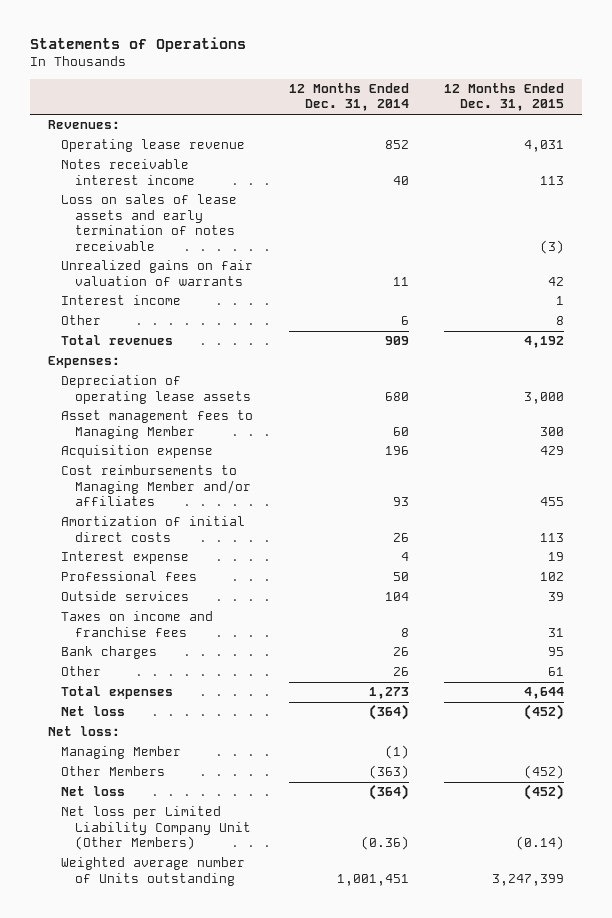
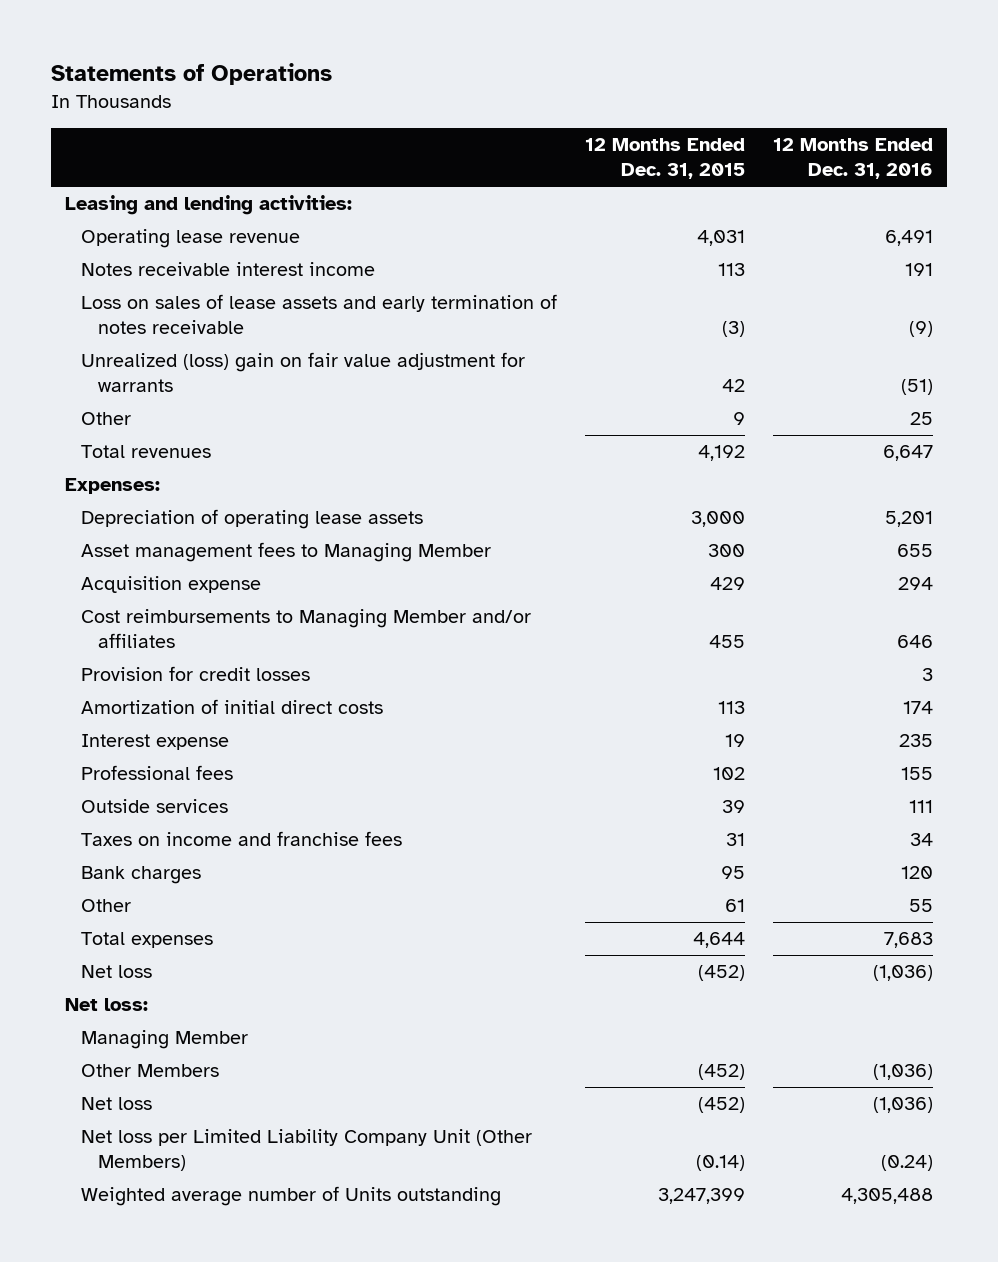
[288,82,409,112] 12 Months Ended Dec. 31, 2014 -> none
none -> [773,138,934,180] 12 Months Ended Dec. 31, 2016
[47,120,120,130] Revenues: -> none
none -> [64,195,352,216] Leasing and lending activities:
[61,295,182,306] Interest income -> none
[61,260,254,286] Unrealized gains on fair valuation of warrants -> [81,352,526,393] Unrealized (loss) gain on fair value adjustment for warrants
[556,316,565,326] 8 -> [733,412,746,426] 9
none -> [81,666,311,682] Provision for credit losses

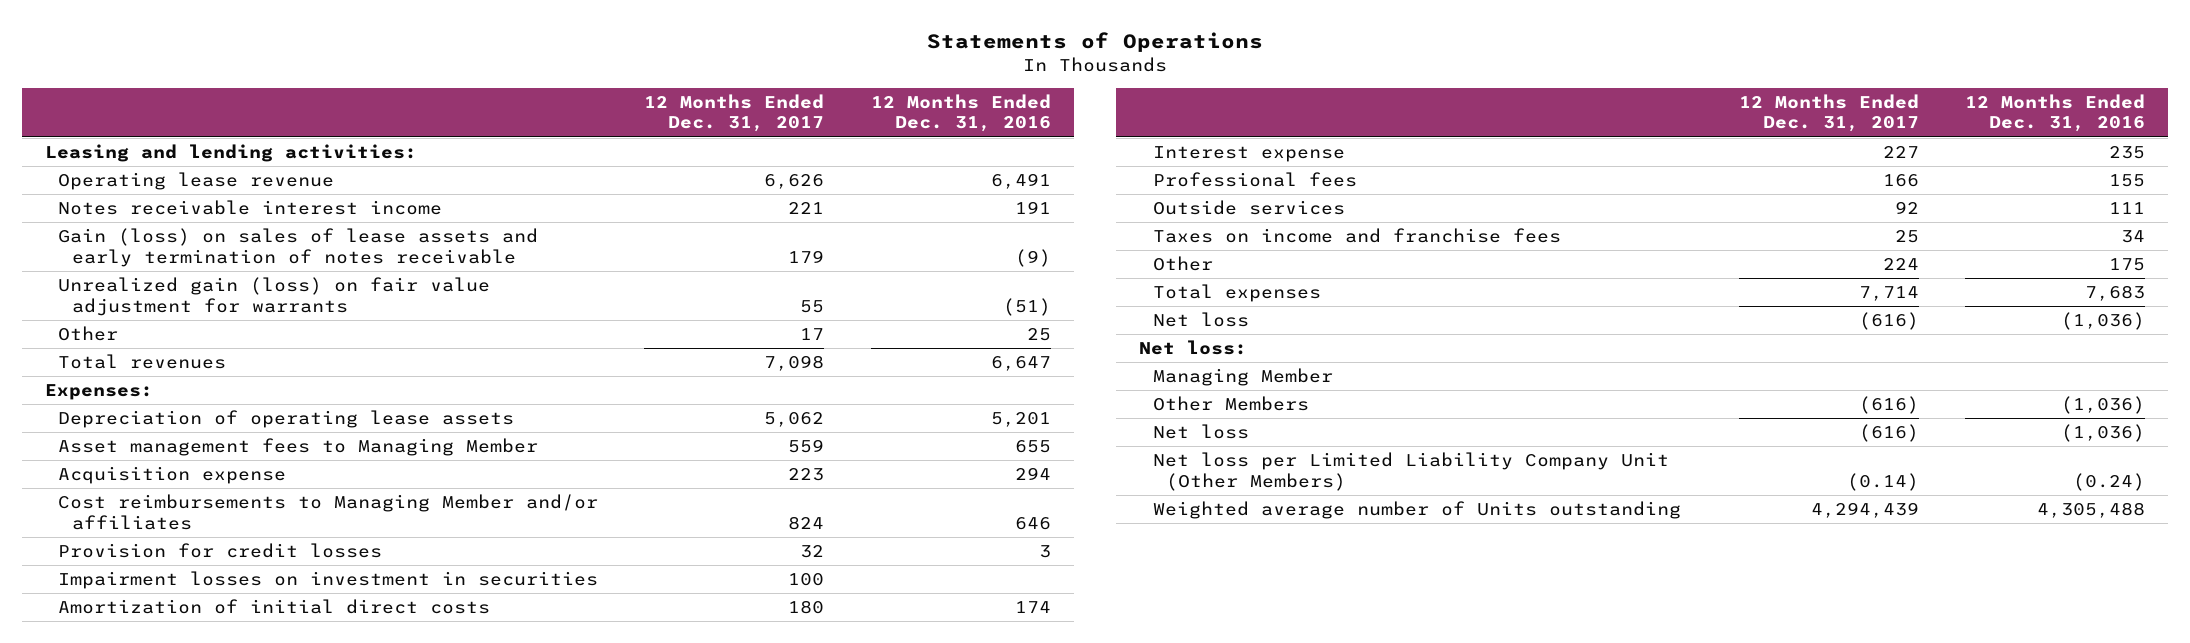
[585,138,746,180] 12 Months Ended Dec. 31, 2015 -> none
none -> [644,93,825,133] 12 Months Ended Dec. 31, 2017
[81,294,558,335] Loss on sales of lease assets and early termination of notes receivable -> [58,227,539,267] Gain (loss) on sales of lease assets and early termination of notes receivable
[81,352,526,393] Unrealized (loss) gain on fair value adjustment for warrants -> [58,276,491,316] Unrealized gain (loss) on fair value adjustment for warrants
none -> [58,570,599,589] Impairment losses on investment in securities
[81,866,202,885] Bank charges -> none
[909,899,934,913] 55 -> [2109,257,2146,271] 175

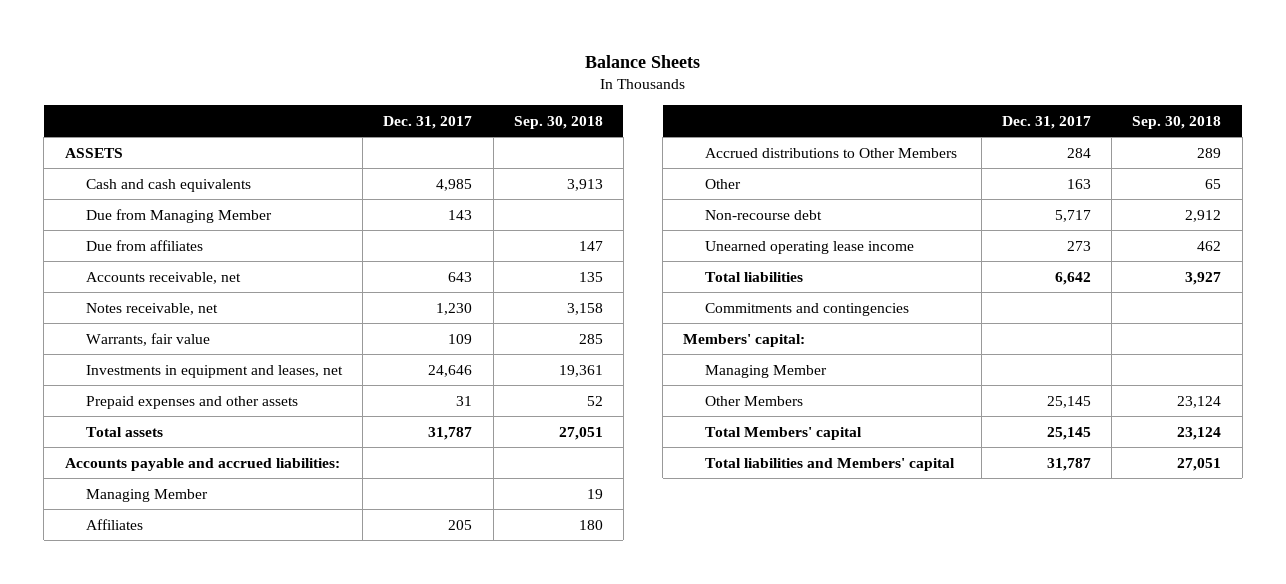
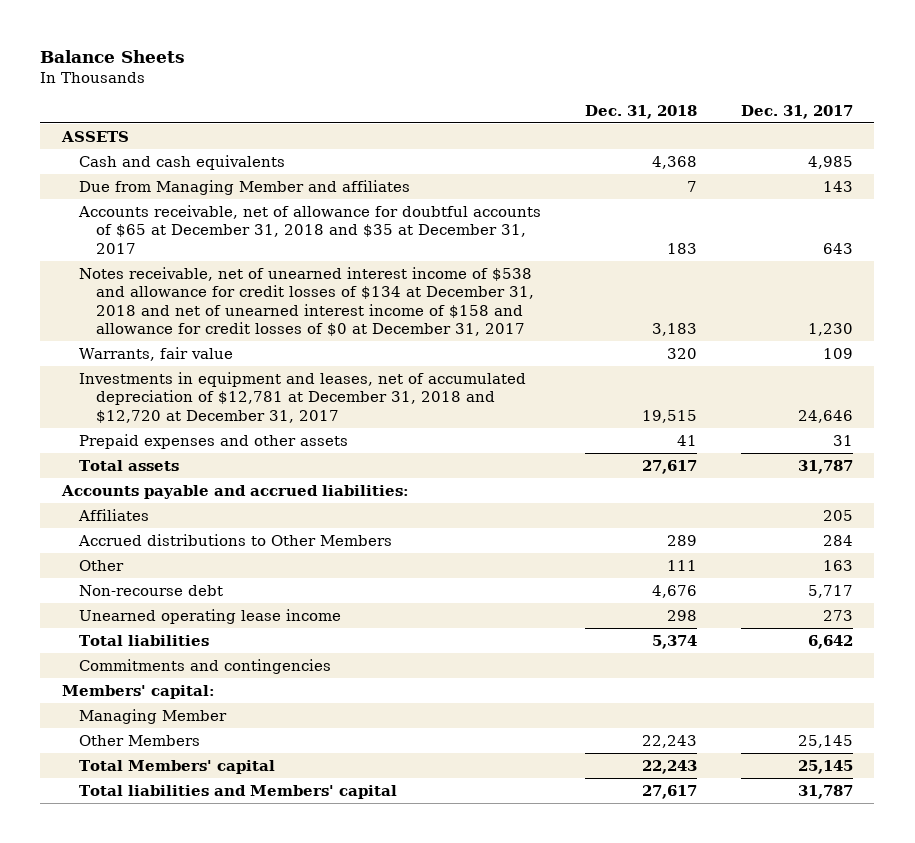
[513,115,603,129] Sep. 30, 2018 -> none
none -> [584,104,697,119] Dec. 31, 2018
[86,239,204,251] Due from affiliates -> none
[86,208,273,223] Due from Managing Member -> [79,179,411,195] Due from Managing Member and affiliates
[86,271,242,284] Accounts receivable, net -> [78,204,542,254] Accounts receivable, net of allowance for doubtful accounts of $65 at December 31, 2018 and $35 at December 31, 2017
[86,302,219,315] Notes receivable, net -> [79,266,535,337] Notes receivable, net of unearned interest income of $538 and allowance for credit losses of $134 at December 31, 2018 and net of unearned interest income of $158 and allowance for credit losses of $0 at December 31, 2017
[86,364,344,378] Investments in equipment and leases, net -> [79,371,527,423] Investments in equipment and leases, net of accumulated depreciation of $12,781 at December 31, 2018 and $12,720 at December 31, 2017
[86,488,209,502] Managing Member -> none

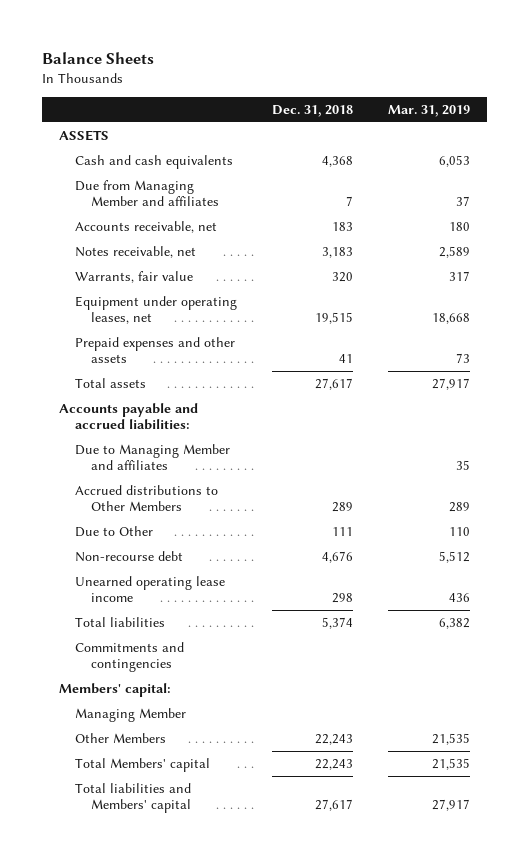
[740,104,853,119] Dec. 31, 2017 -> none
none -> [387,105,470,118] Mar. 31, 2019
[78,204,542,254] Accounts receivable, net of allowance for doubtful accounts of $65 at December 31, 2018 and $35 at December 31, 2017 -> [74,220,217,233] Accounts receivable, net
[79,266,535,337] Notes receivable, net of unearned interest income of $538 and allowance for credit losses of $134 at December 31, 2018 and net of unearned interest income of $158 and allowance for credit losses of $0 at December 31, 2017 -> [74,245,196,258] Notes receivable, net
[79,371,527,423] Investments in equipment and leases, net of accumulated depreciation of $12,781 at December 31, 2018 and $12,720 at December 31, 2017 -> [74,295,237,325] Equipment under operating leases, net
[78,508,150,521] Affiliates -> none
none -> [74,443,230,471] Due to Managing Member and affiliates
[79,559,125,571] Other -> [74,525,153,537] Due to Other

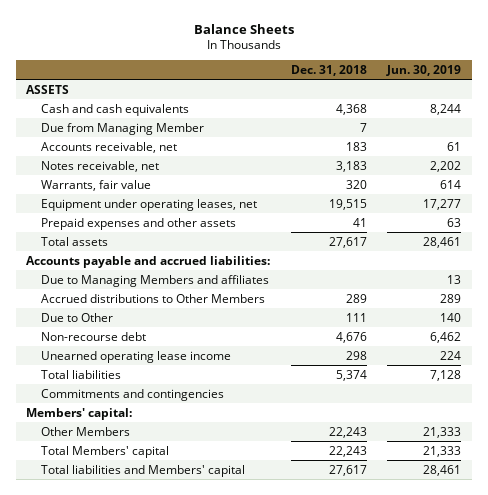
[387,105,470,118] Mar. 31, 2019 -> none
none -> [386,64,462,76] Jun. 30, 2019
[74,179,219,207] Due from Managing Member and affiliates -> [40,122,204,135] Due from Managing Member
[74,443,230,471] Due to Managing Member and affiliates -> [40,274,269,287] Due to Managing Members and affiliates
[74,707,186,722] Managing Member -> none

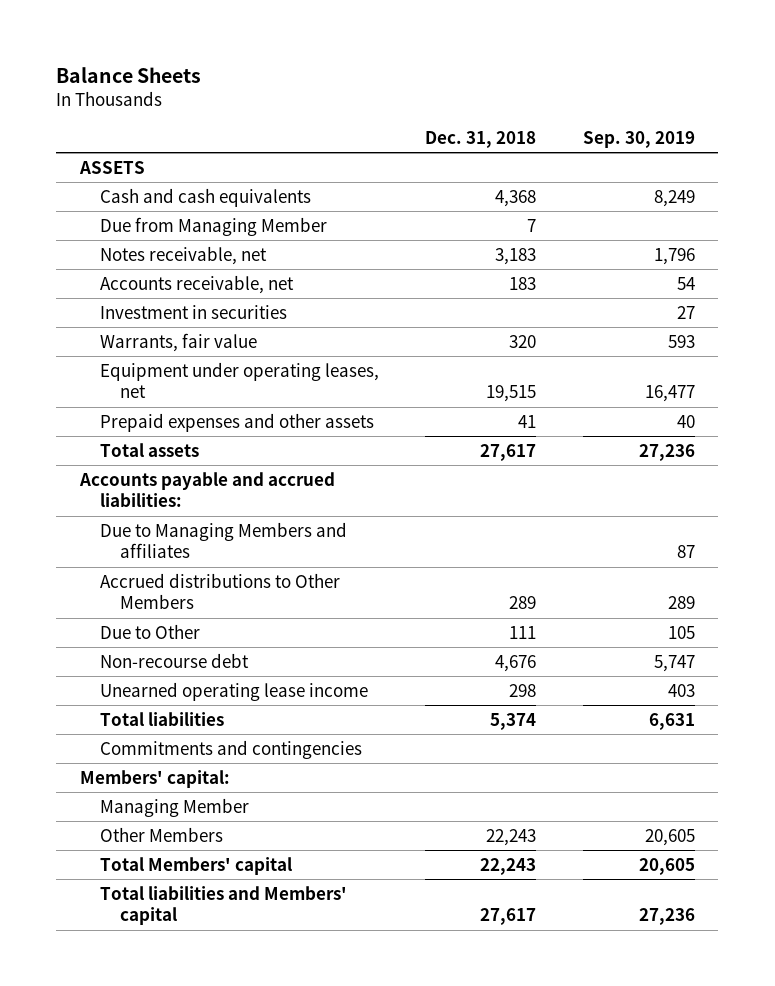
[386,64,462,76] Jun. 30, 2019 -> none
none -> [582,130,695,148] Sep. 30, 2019
[40,141,177,153] Accounts receivable, net -> [99,274,294,294] Accounts receivable, net
none -> [99,304,287,319] Investment in securities
none -> [99,797,249,817] Managing Member

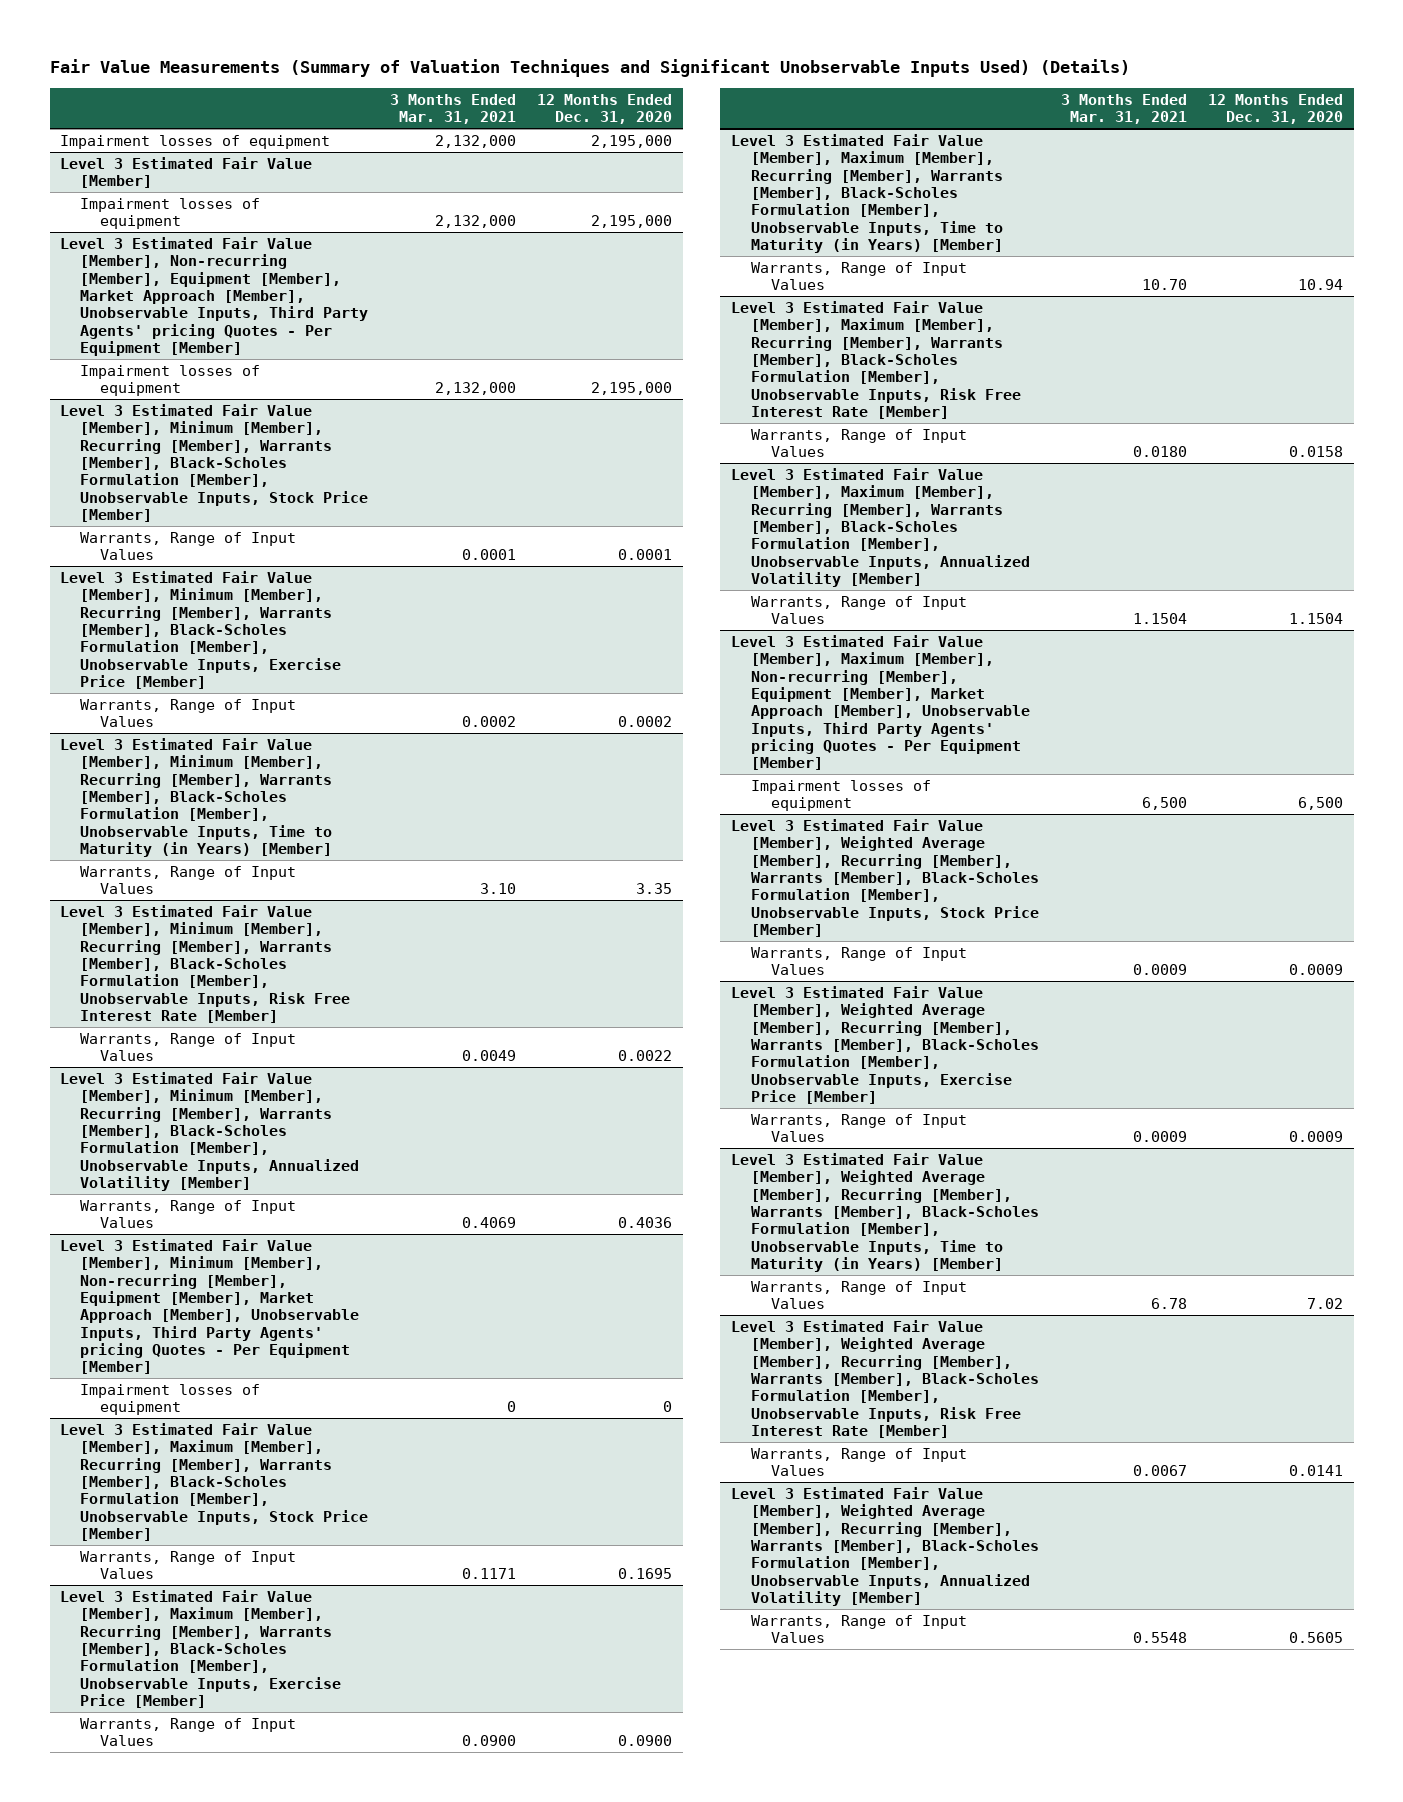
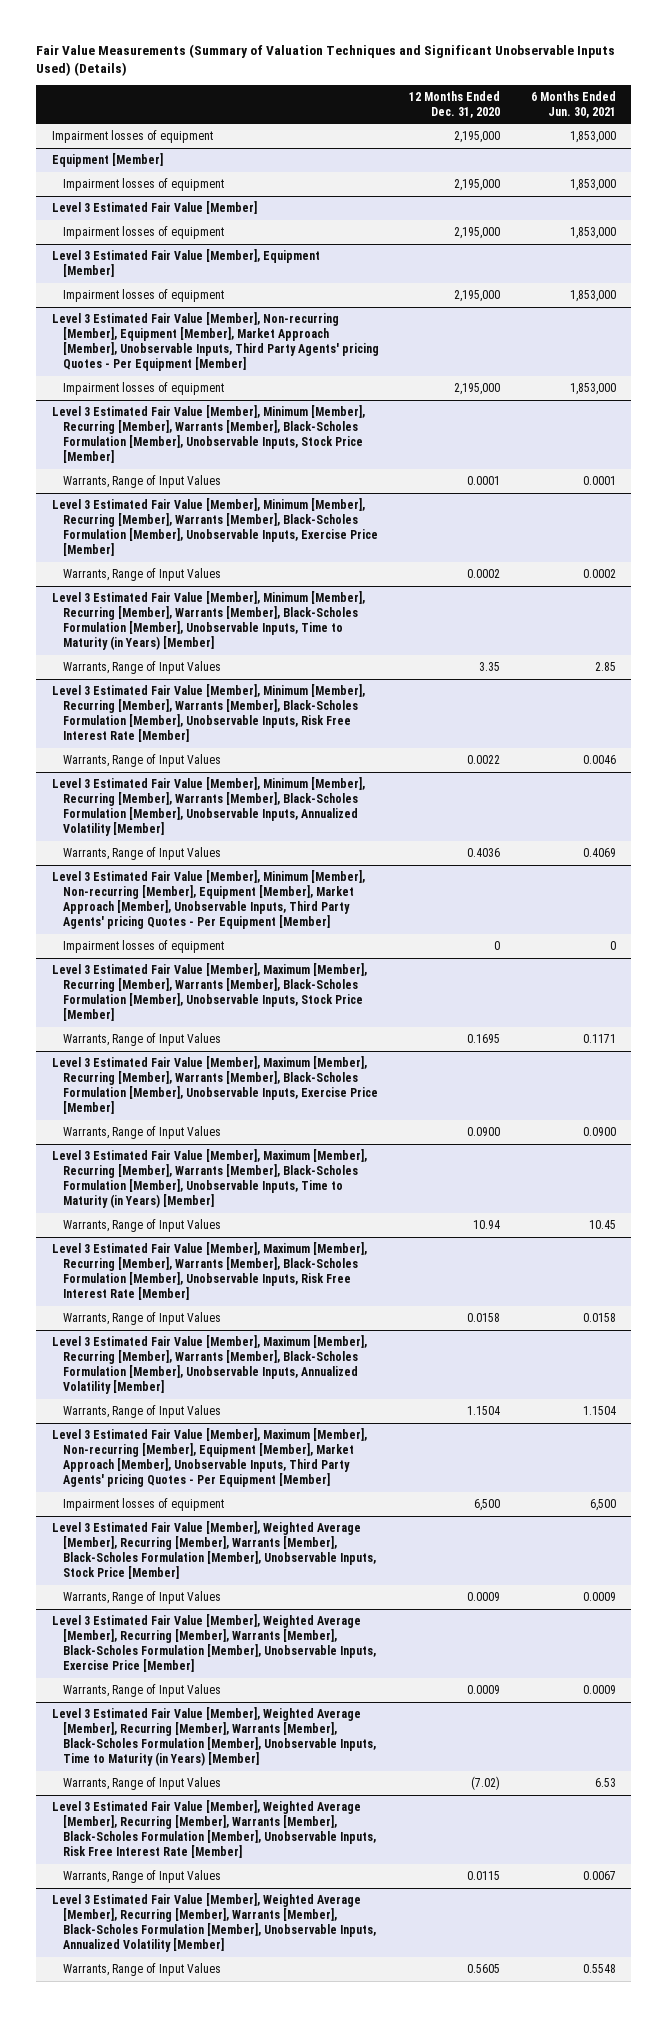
[389,93,516,125] 3 Months Ended Mar. 31, 2021 -> none
none -> [530,90,616,118] 6 Months Ended Jun. 30, 2021
none -> [51,153,163,168] Equipment [Member]
none -> [62,178,224,192] Impairment losses of equipment
none -> [51,249,320,278] Level 3 Estimated Fair Value [Member], Equipment [Member]
none -> [62,289,224,303] Impairment losses of equipment
[1307,1298,1344,1310] 7.02 -> [471,1776,501,1791] (7.02)
[1289,1465,1344,1477] 0.0141 -> [467,1871,501,1881] 0.0115

